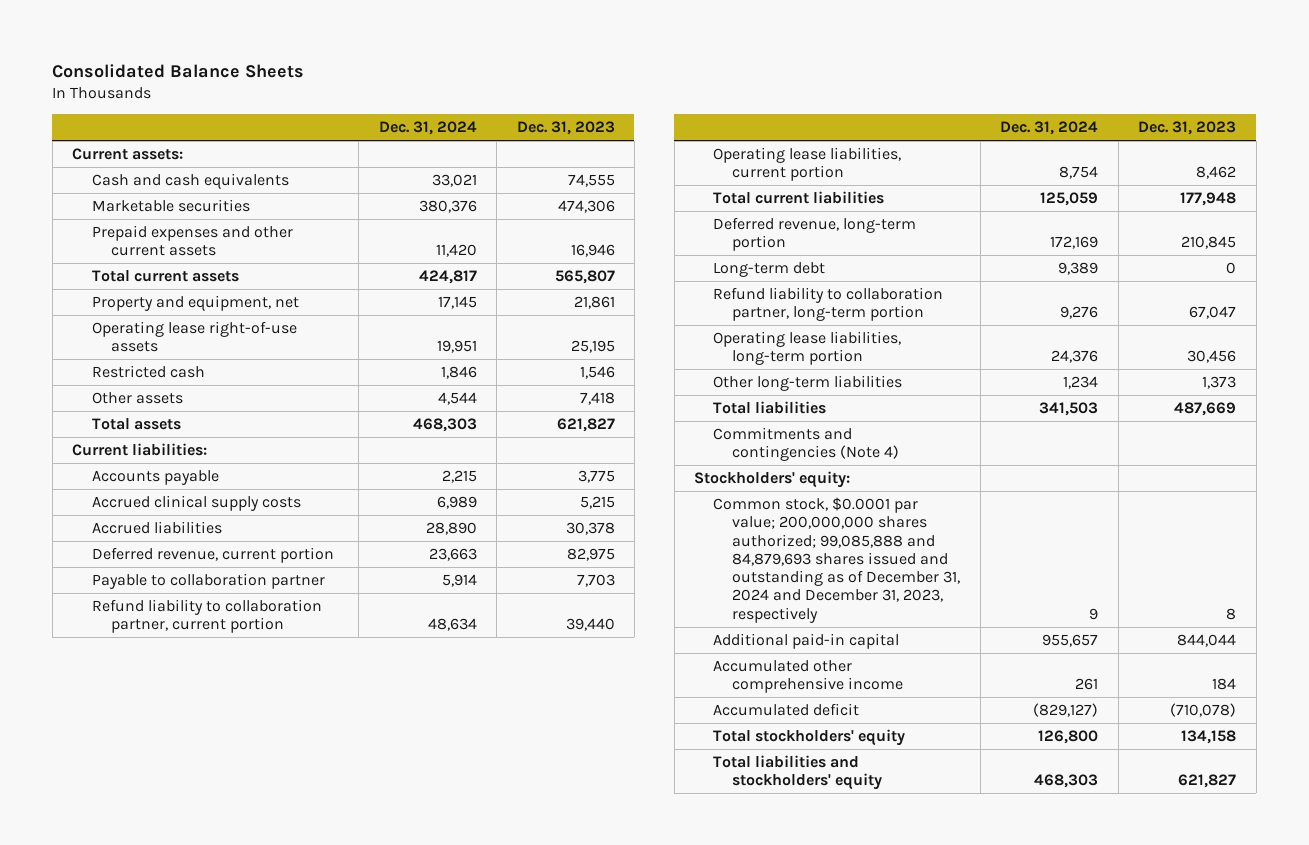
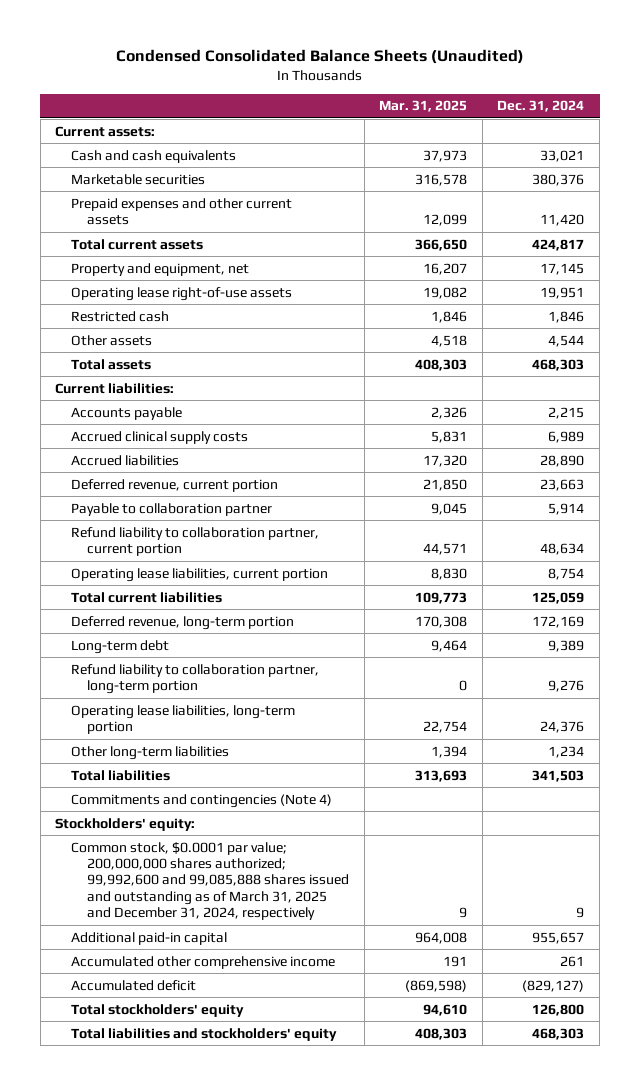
[52,64,305,79] Consolidated Balance Sheets -> [115,49,524,65] Condensed Consolidated Balance Sheets (Unaudited)
[516,121,615,136] Dec. 31, 2023 -> none
none -> [379,100,468,113] Mar. 31, 2025
[713,497,961,623] Common stock, $0.0001 par value; 200,000,000 shares authorized; 99,085,888 and 84,879,693 shares issued and outstanding as of December 31, 2024 and December 31, 2023, respectively -> [71,841,350,921] Common stock, $0.0001 par value; 200,000,000 shares authorized; 99,992,600 and 99,085,888 shares issued and outstanding as of March 31, 2025 and December 31, 2024, respectively

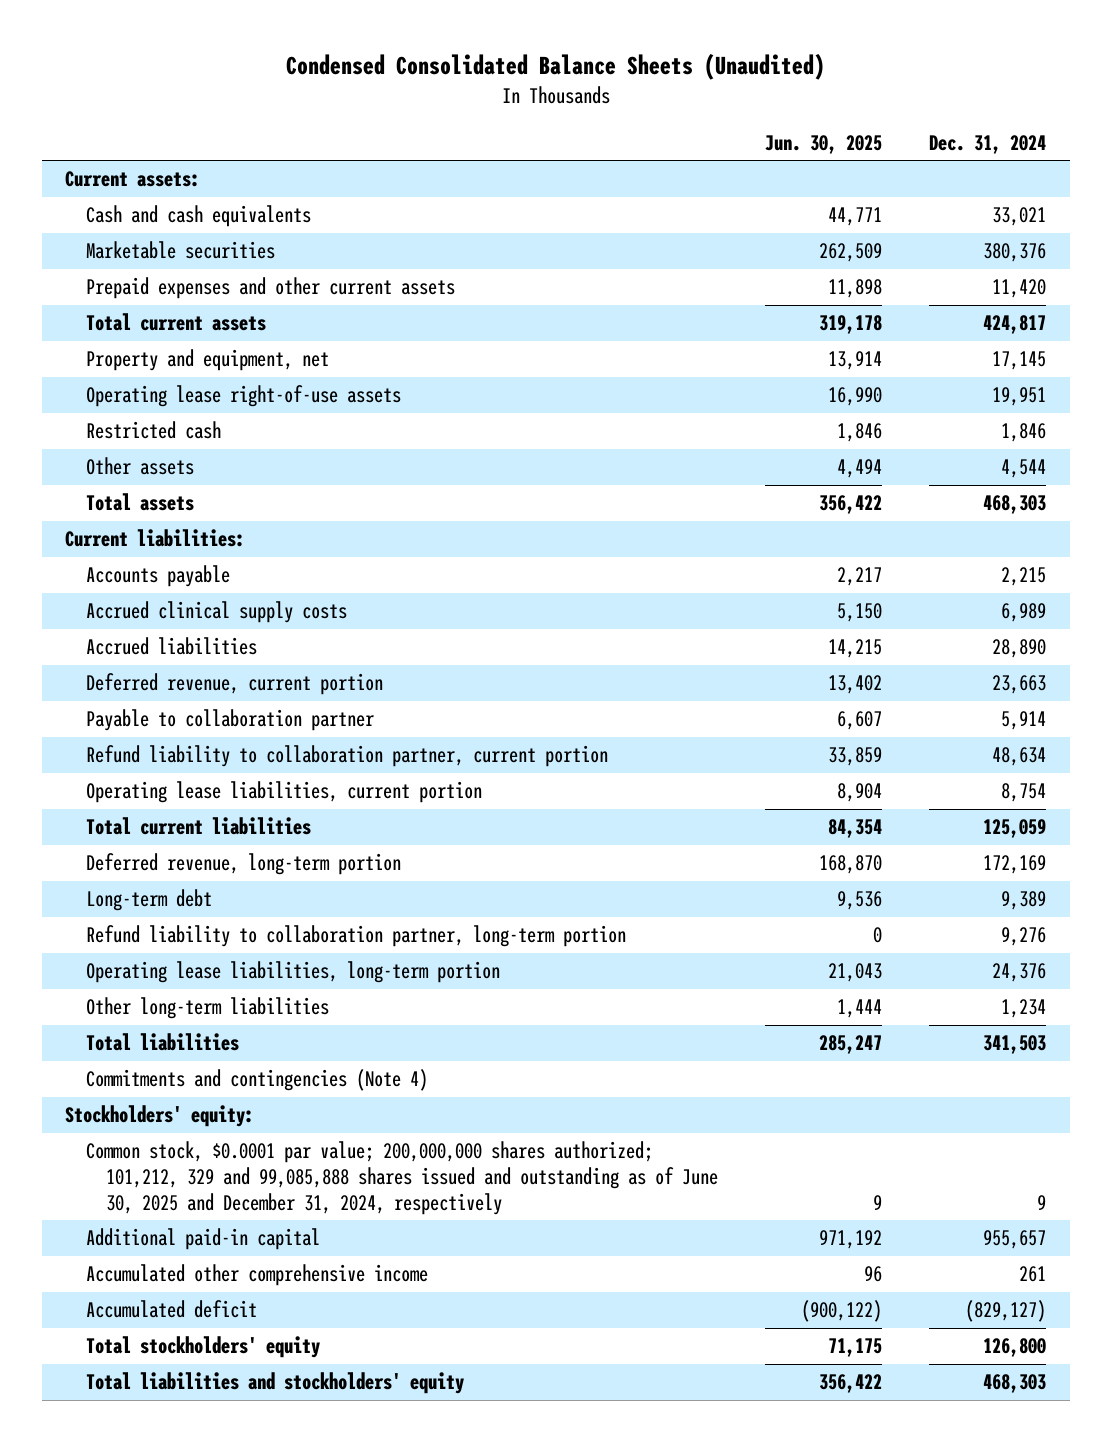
[379,100,468,113] Mar. 31, 2025 -> none
none -> [765,134,883,154] Jun. 30, 2025
[71,841,350,921] Common stock, $0.0001 par value; 200,000,000 shares authorized; 99,992,600 and 99,085,888 shares issued and outstanding as of March 31, 2025 and December 31, 2024, respectively -> [85,1141,719,1215] Common stock, $0.0001 par value; 200,000,000 shares authorized; 101,212, 329 and 99,085,888 shares issued and outstanding as of June 30, 2025 and December 31, 2024, respectively

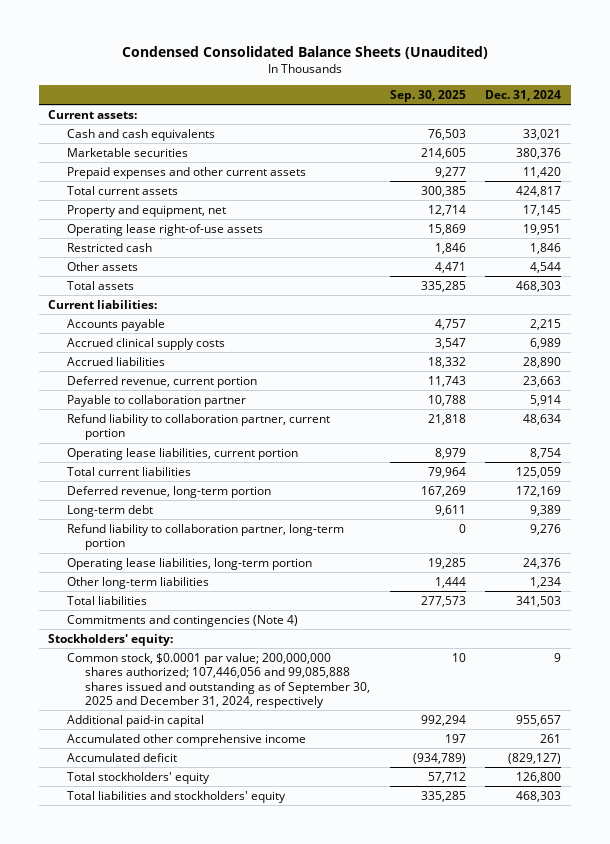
[765,134,883,154] Jun. 30, 2025 -> none
none -> [389,89,466,102] Sep. 30, 2025
[85,1141,719,1215] Common stock, $0.0001 par value; 200,000,000 shares authorized; 101,212, 329 and 99,085,888 shares issued and outstanding as of June 30, 2025 and December 31, 2024, respectively -> [66,652,371,709] Common stock, $0.0001 par value; 200,000,000 shares authorized; 107,446,056 and 99,085,888 shares issued and outstanding as of September 30, 2025 and December 31, 2024, respectively

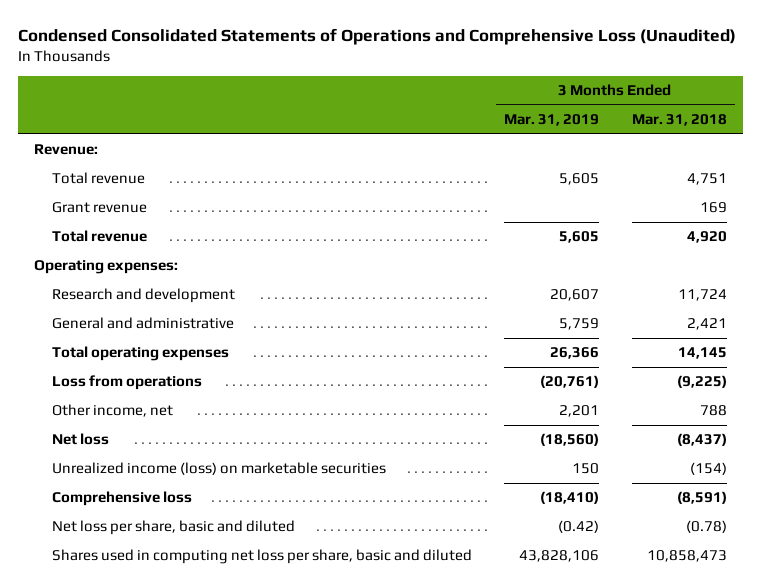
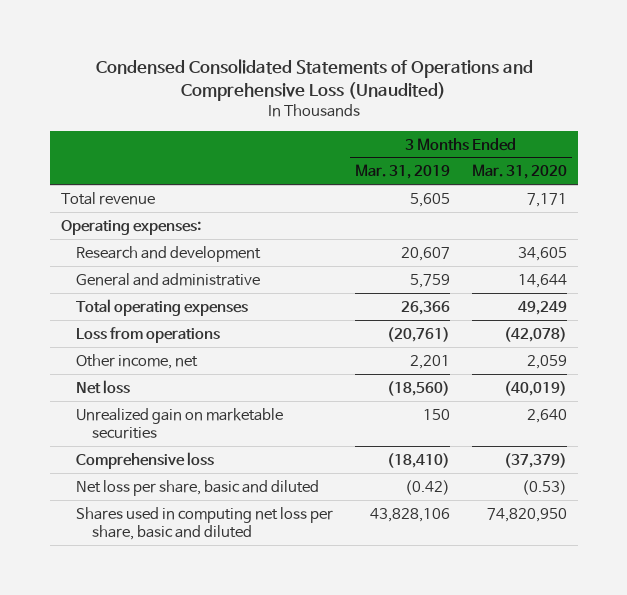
[631,114,727,127] Mar. 31, 2018 -> none
none -> [471,164,567,180] Mar. 31, 2020
[34,144,99,156] Revenue: -> none
[52,202,148,214] Grant revenue -> none
[52,230,148,243] Total revenue -> none
[52,462,387,476] Unrealized income (loss) on marketable securities -> [76,407,284,439] Unrealized gain on marketable securities

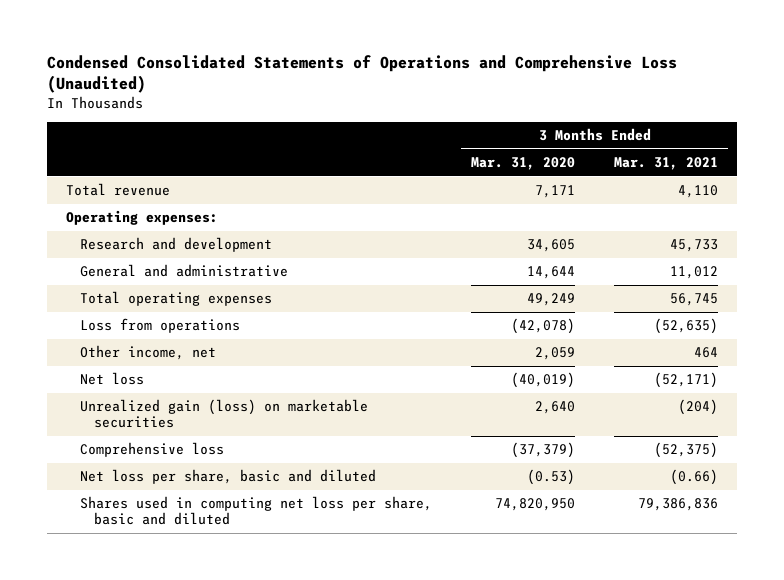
[354,164,450,180] Mar. 31, 2019 -> none
none -> [614,157,719,171] Mar. 31, 2021
[76,407,284,439] Unrealized gain on marketable securities -> [80,399,369,429] Unrealized gain (loss) on marketable securities

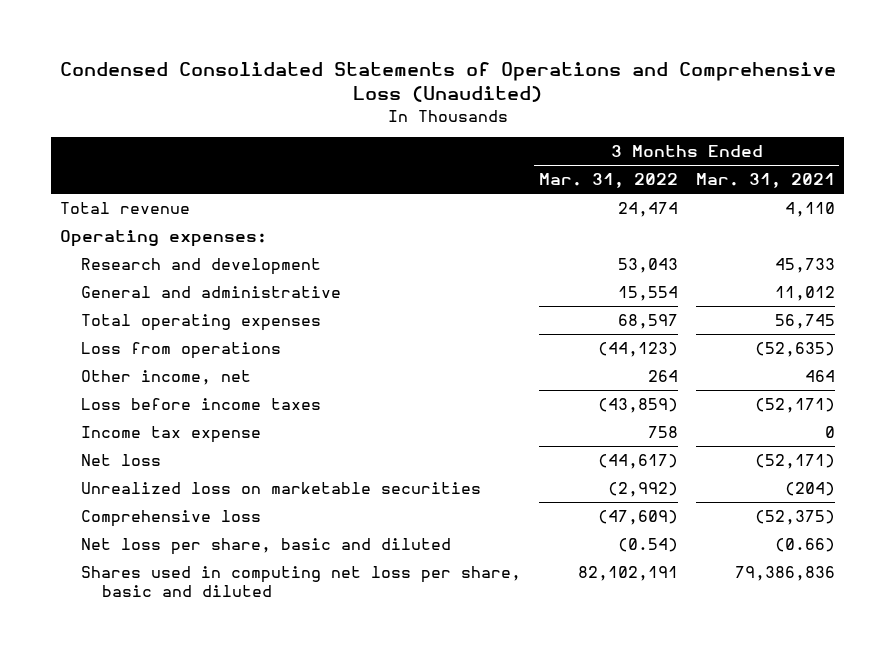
[471,157,576,171] Mar. 31, 2020 -> none
none -> [538,173,678,189] Mar. 31, 2022
none -> [81,397,322,410] Loss before income taxes
none -> [81,425,262,443] Income tax expense
[80,399,369,429] Unrealized gain (loss) on marketable securities -> [81,481,482,494] Unrealized loss on marketable securities

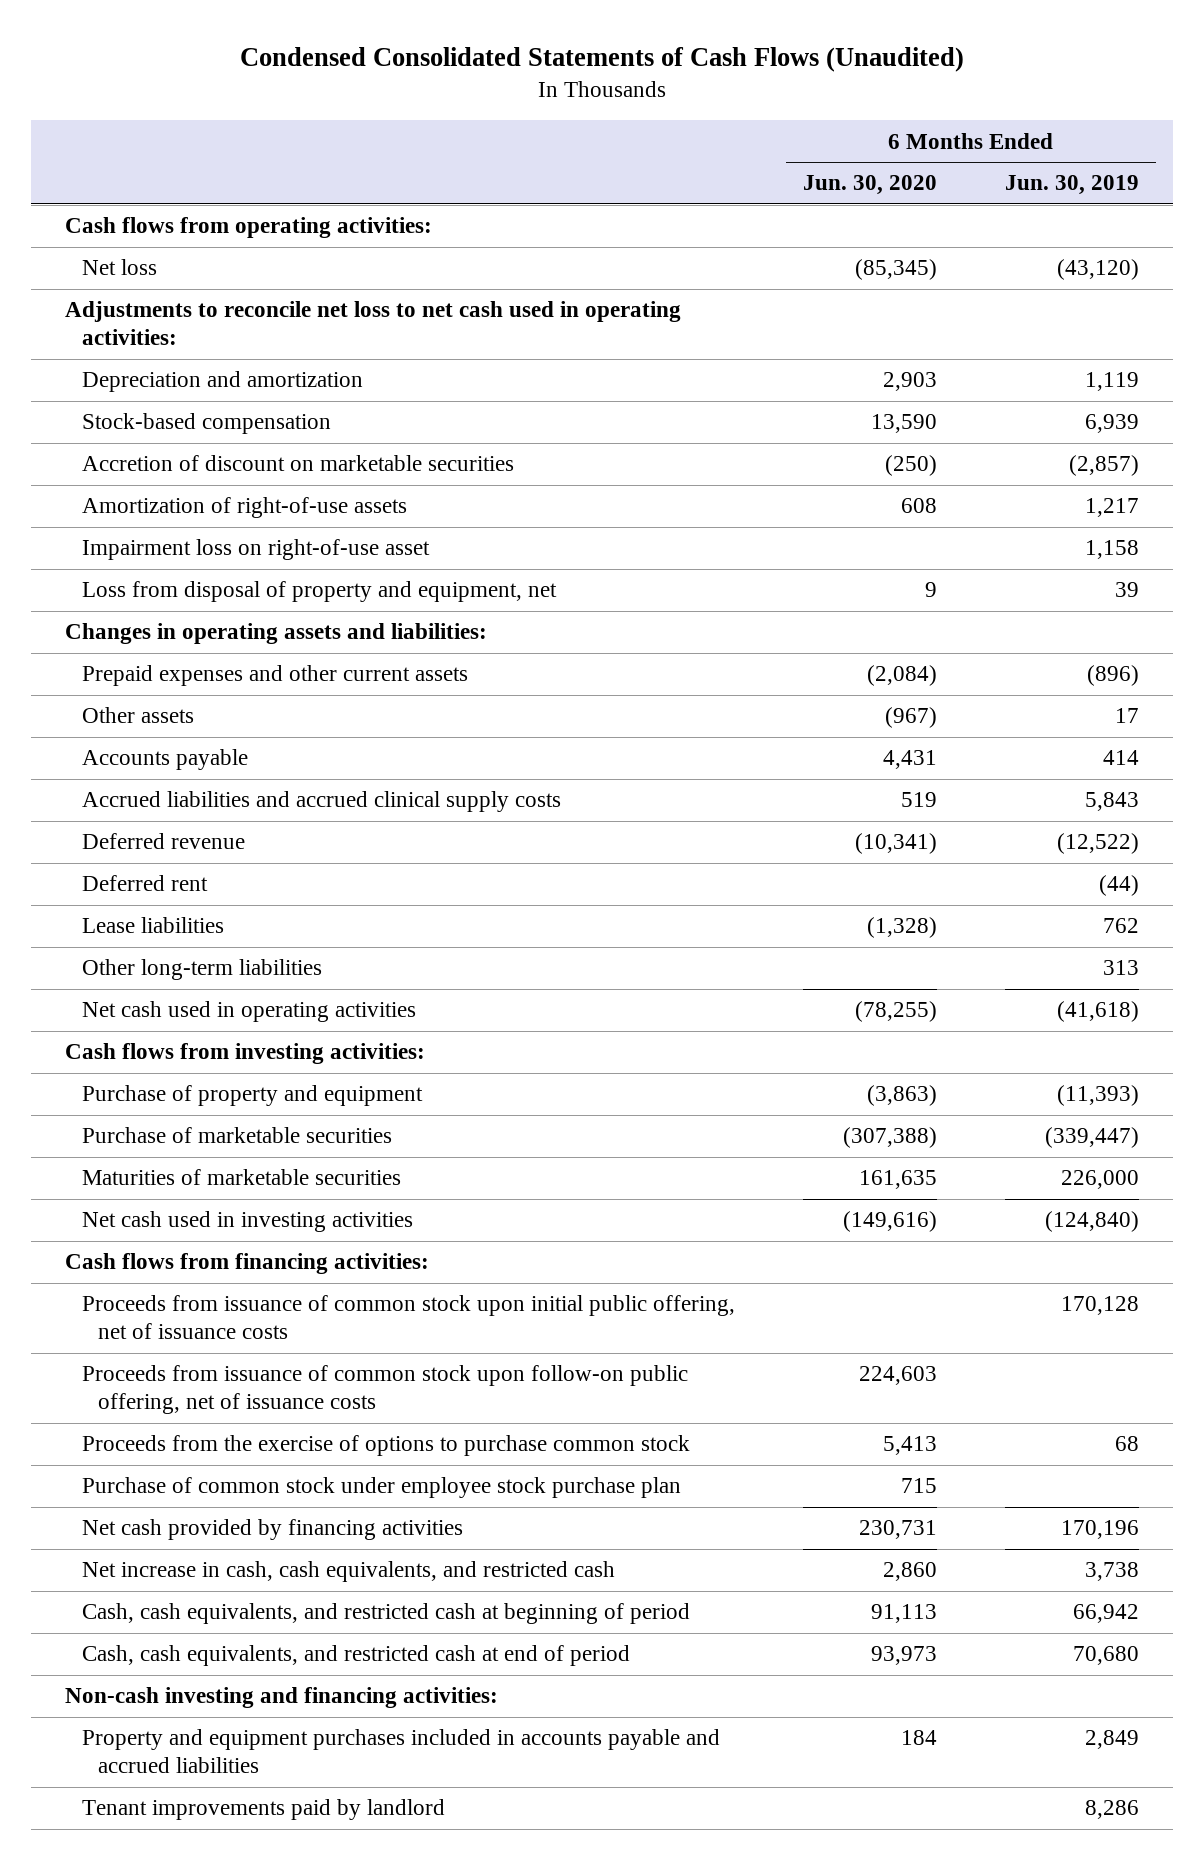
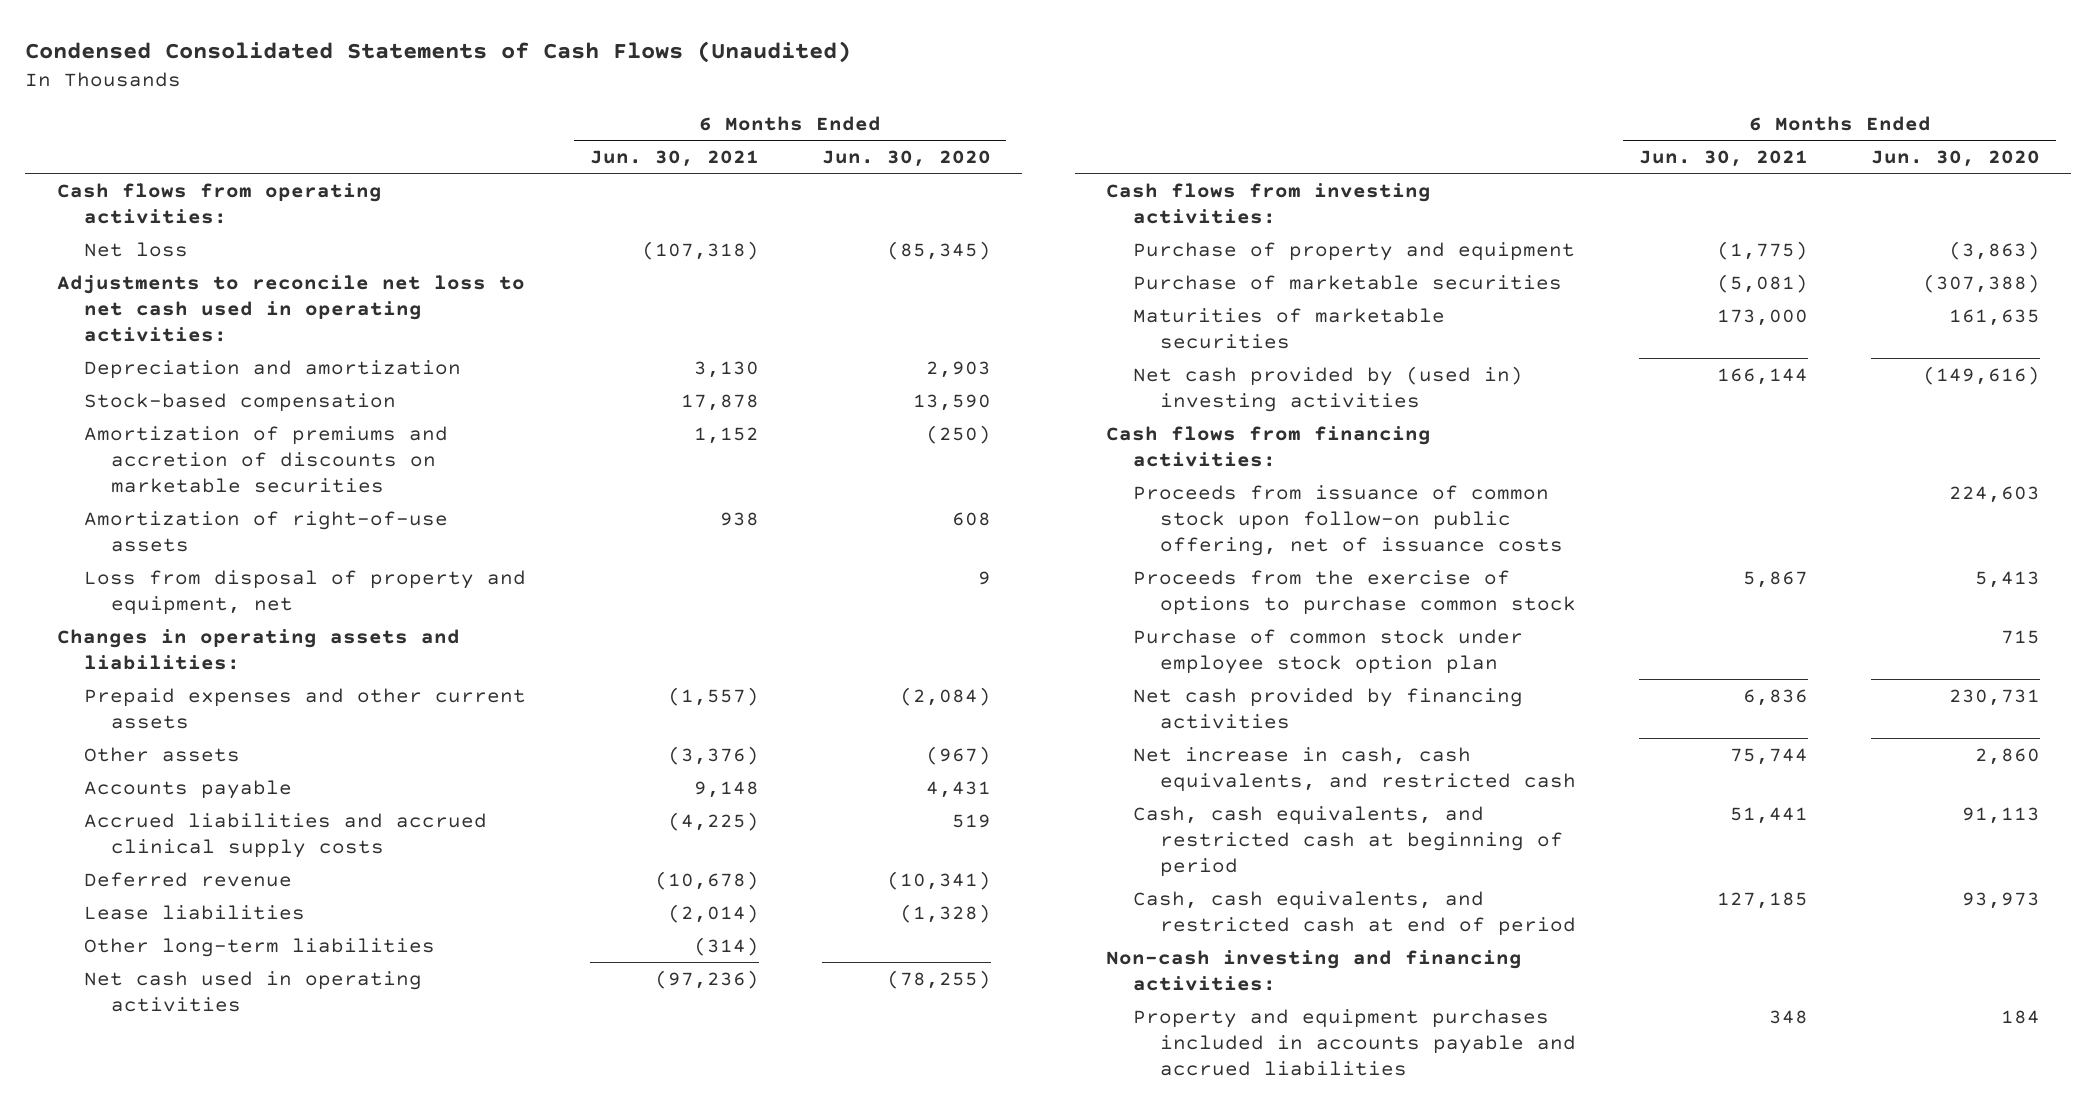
[1004,175,1139,196] Jun. 30, 2019 -> none
none -> [589,149,759,167] Jun. 30, 2021
[81,455,514,472] Accretion of discount on marketable securities -> [83,425,448,493] Amortization of premiums and accretion of discounts on marketable securities
[81,539,430,561] Impairment loss on right-of-use asset -> none
[81,875,208,892] Deferred rent -> none
[81,1211,413,1233] Net cash used in investing activities -> [1133,365,1524,412] Net cash provided by (used in) investing activities
[81,1295,735,1340] Proceeds from issuance of common stock upon initial public offering, net of issuance costs -> none
[81,1477,681,1499] Purchase of common stock under employee stock purchase plan -> [1133,628,1524,674] Purchase of common stock under employee stock option plan
[81,1799,445,1821] Tenant improvements paid by landlord -> none

